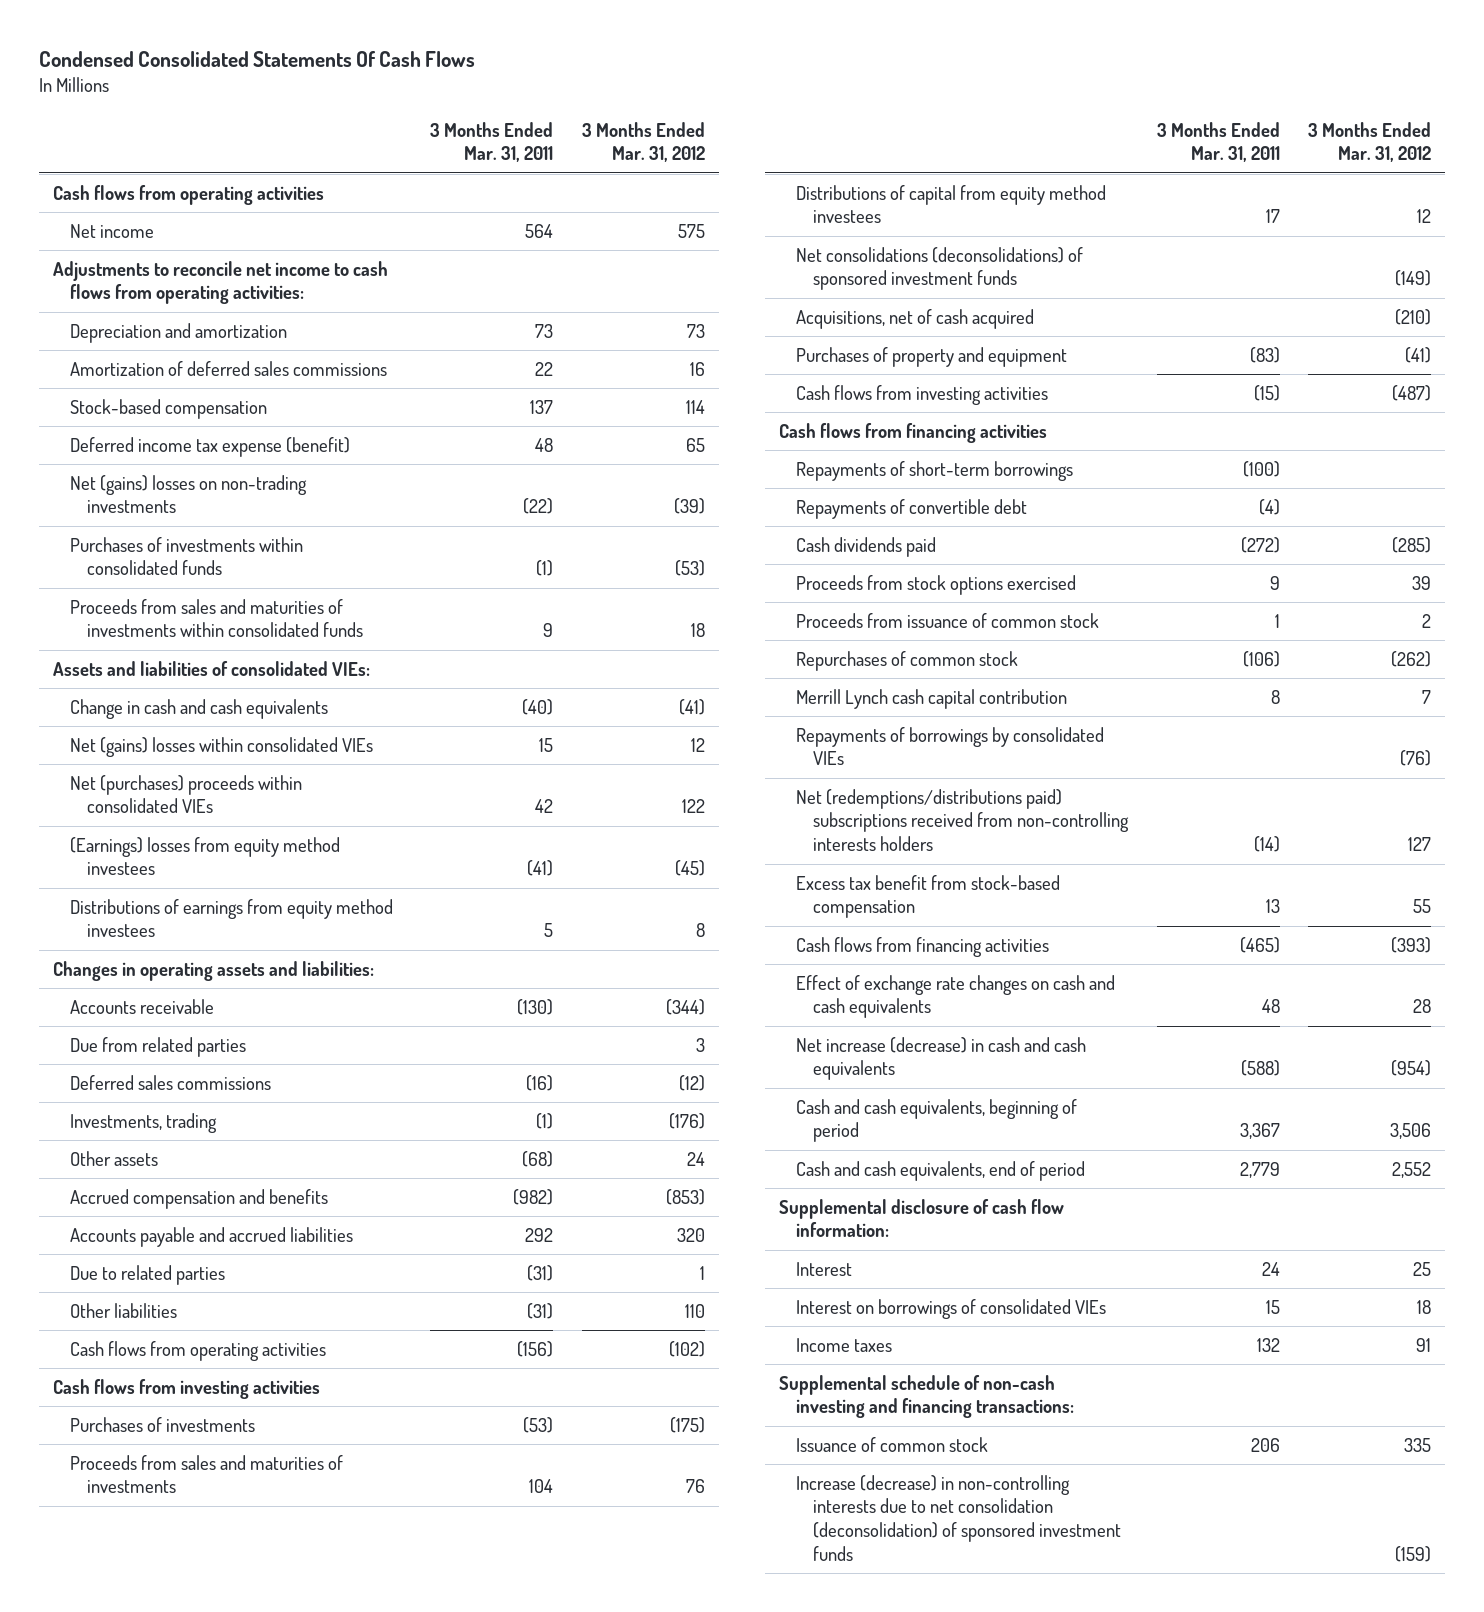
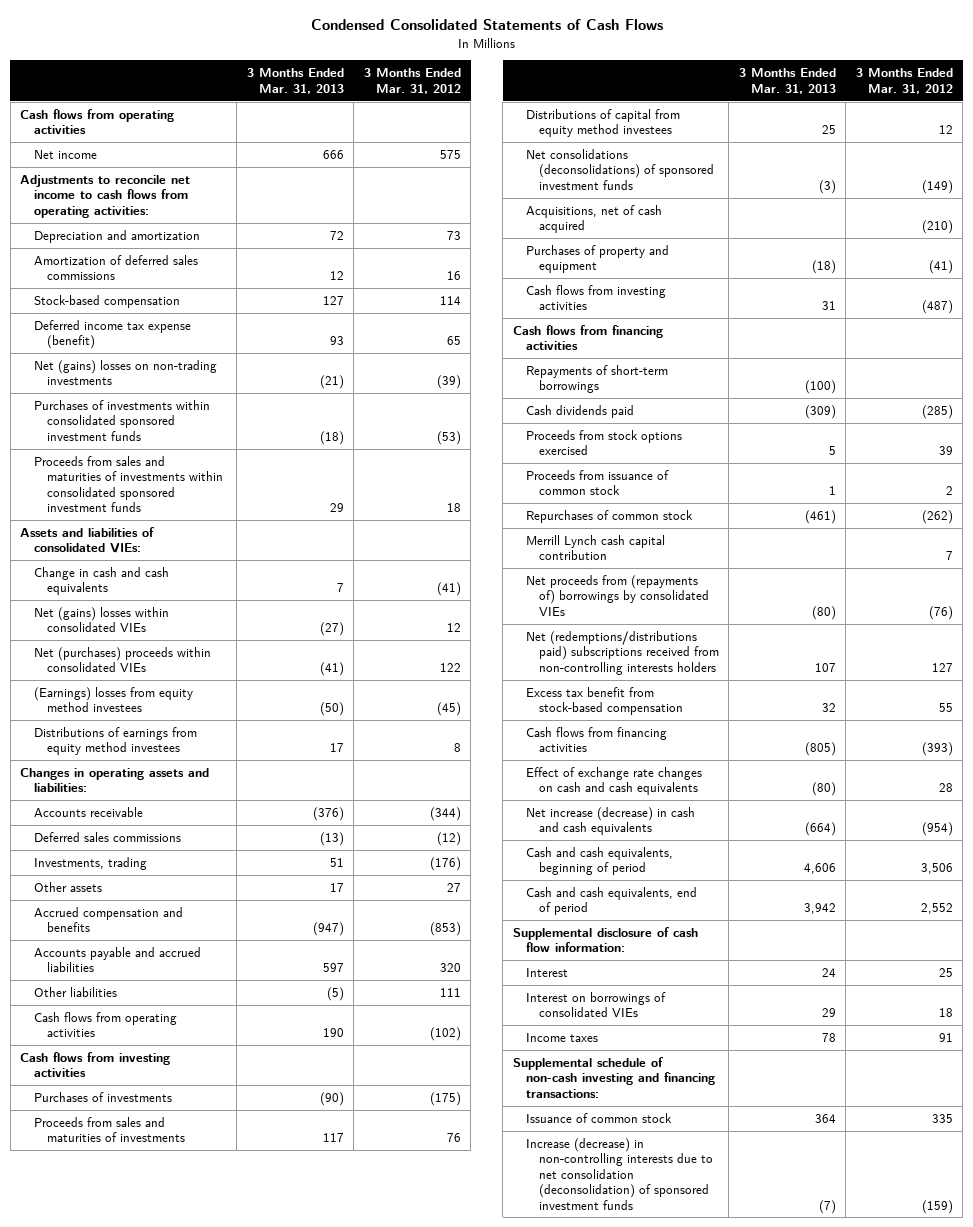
[38,51,475,68] Condensed Consolidated Statements Of Cash Flows -> [310,19,663,31] Condensed Consolidated Statements of Cash Flows
[430,121,554,163] 3 Months Ended Mar. 31, 2011 -> none
none -> [246,68,344,94] 3 Months Ended Mar. 31, 2013
[70,536,304,576] Purchases of investments within consolidated funds -> [33,399,210,441] Purchases of investments within consolidated sponsored investment funds
[70,598,364,638] Proceeds from sales and maturities of investments within consolidated funds -> [33,455,223,513] Proceeds from sales and maturities of investments within consolidated sponsored investment funds
[70,1036,247,1057] Due from related parties -> none
[686,1151,705,1166] 24 -> [446,882,461,892] 27
[70,1264,226,1285] Due to related parties -> none
[684,1303,705,1318] 110 -> [439,987,461,997] 111
[796,498,1028,519] Repayments of convertible debt -> none
[796,726,1105,766] Repayments of borrowings by consolidated VIEs -> [525,574,709,616] Net proceeds from (repayments of) borrowings by consolidated VIEs

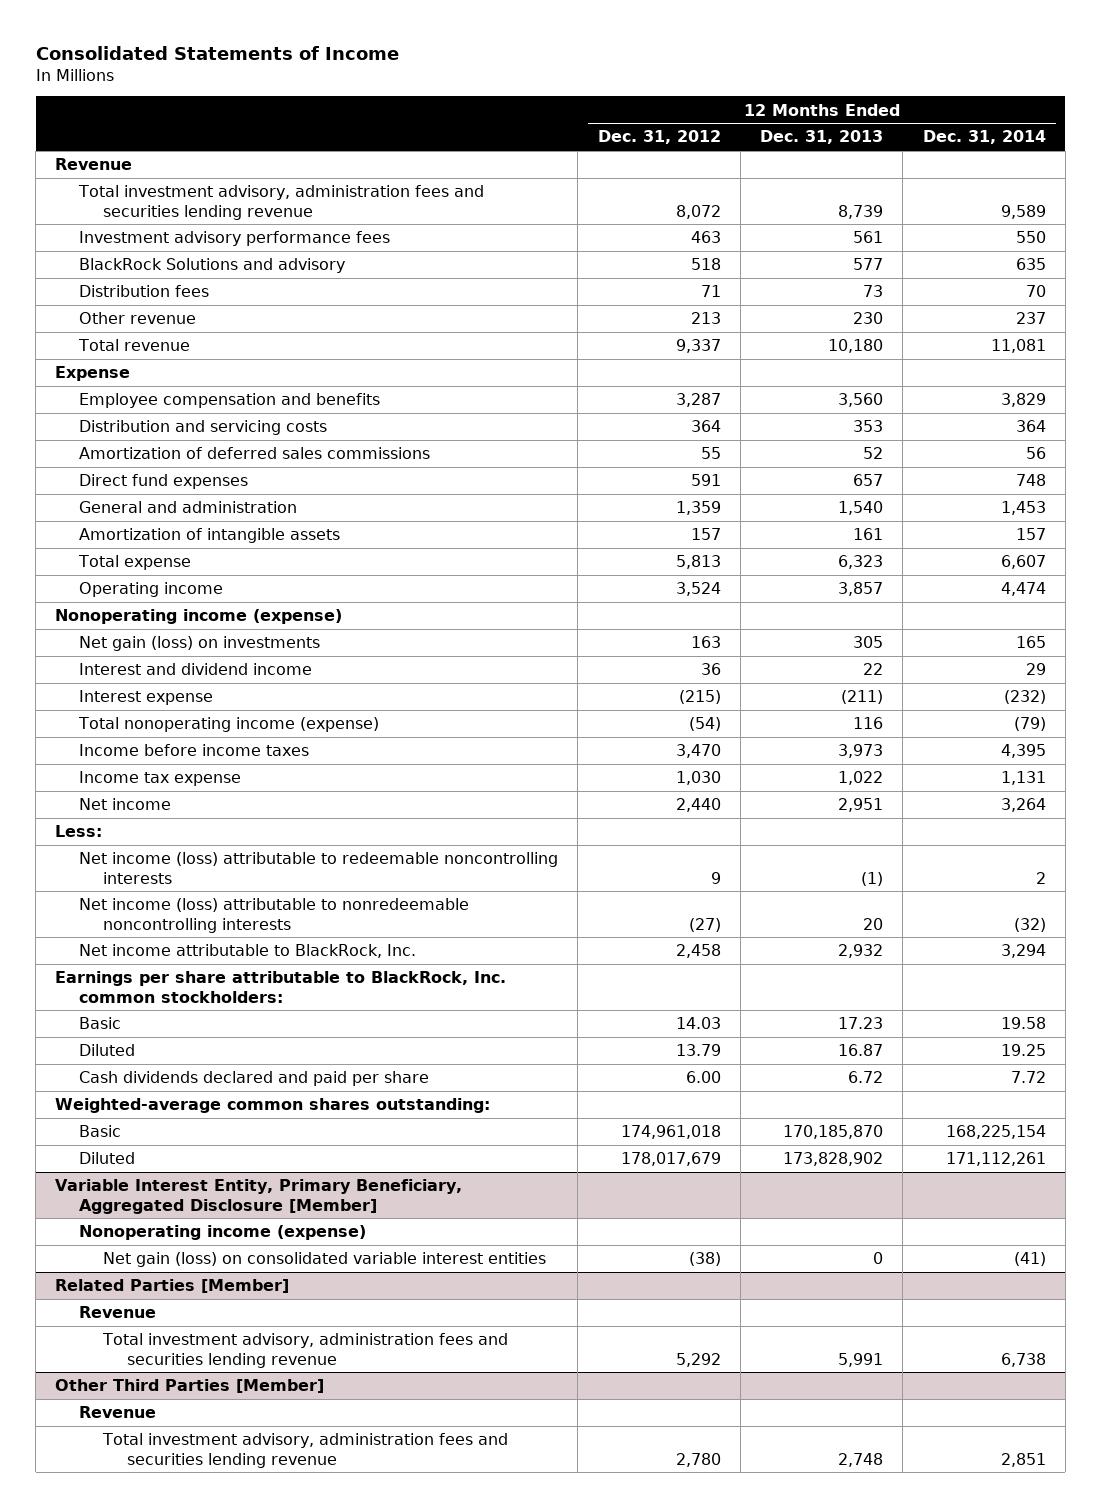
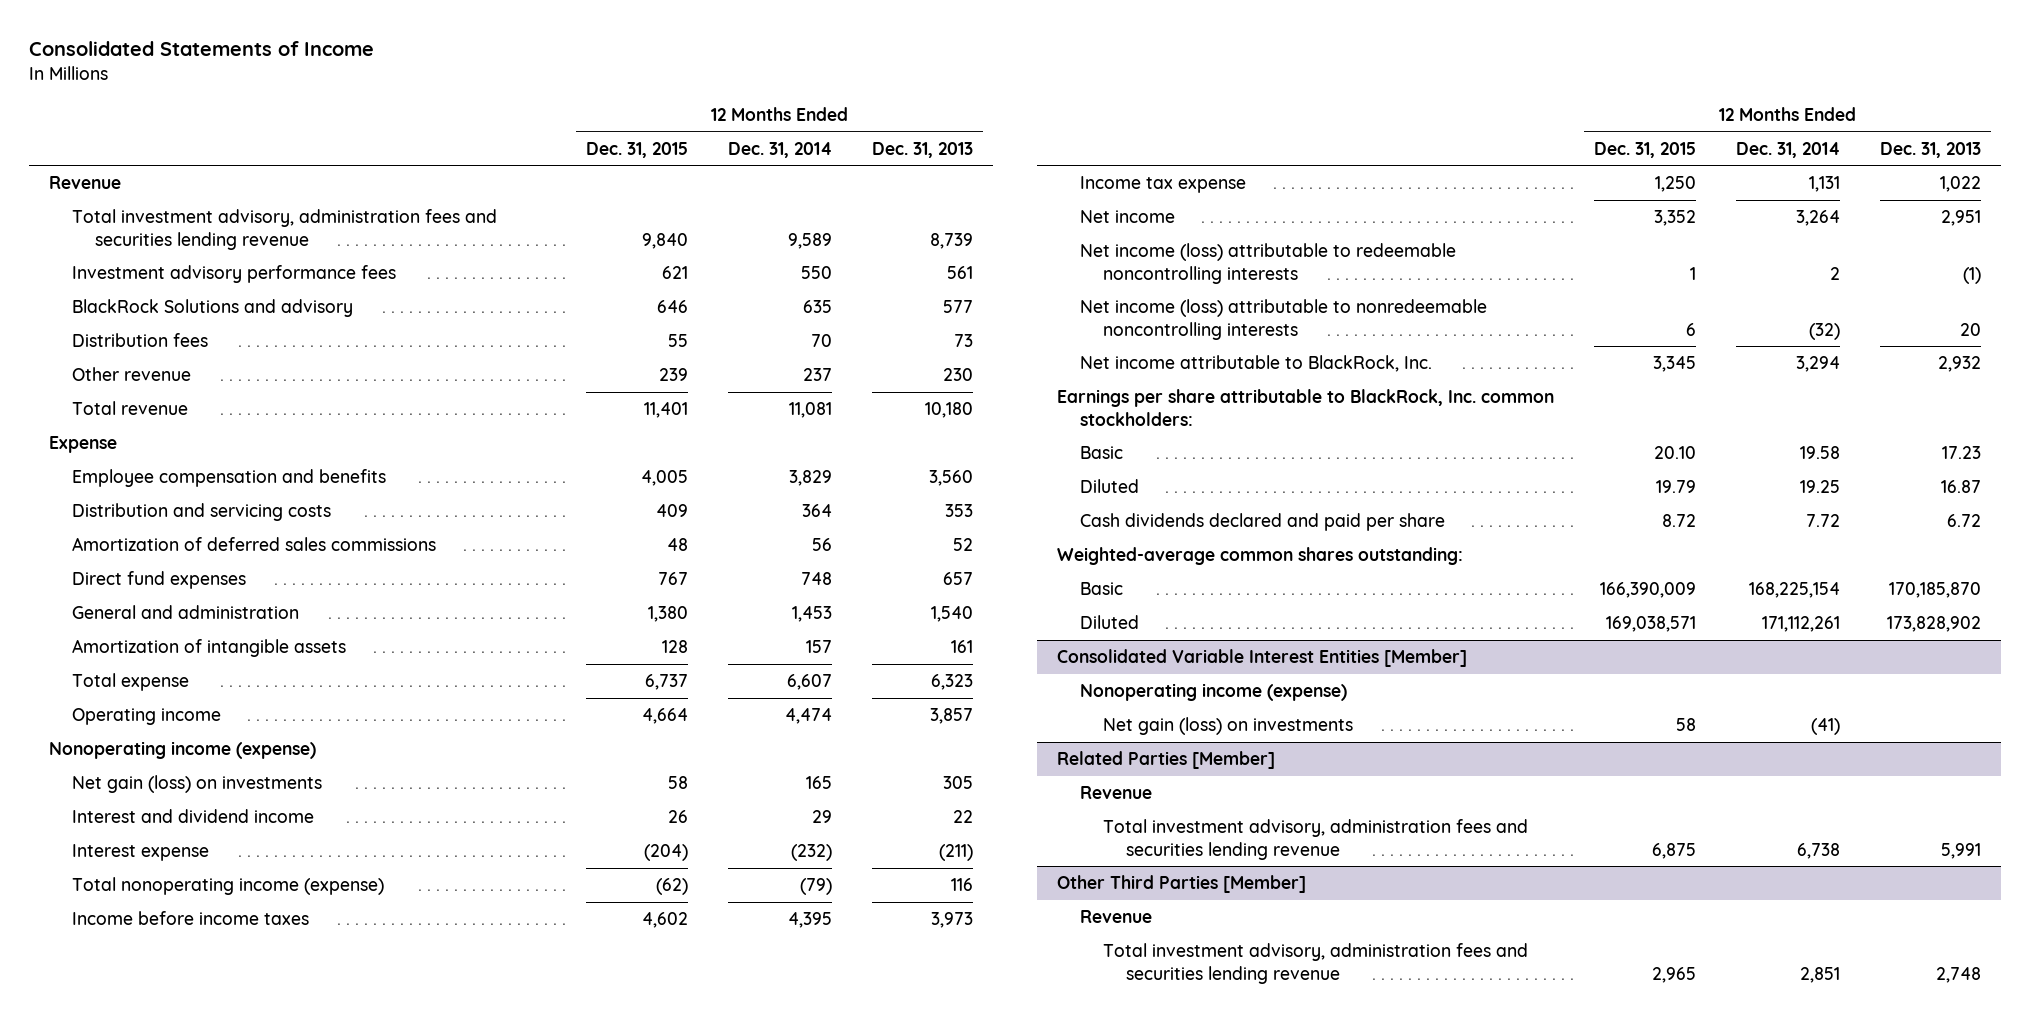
[597,130,721,145] Dec. 31, 2012 -> none
none -> [586,141,689,158] Dec. 31, 2015
[55,825,103,838] Less: -> none
[55,1179,463,1214] Variable Interest Entity, Primary Beneficiary, Aggregated Disclosure [Member] -> [1057,649,1468,668] Consolidated Variable Interest Entities [Member]
[102,1252,546,1268] Net gain (loss) on consolidated variable interest entities -> none
none -> [1103,717,1354,736] Net gain (loss) on investments

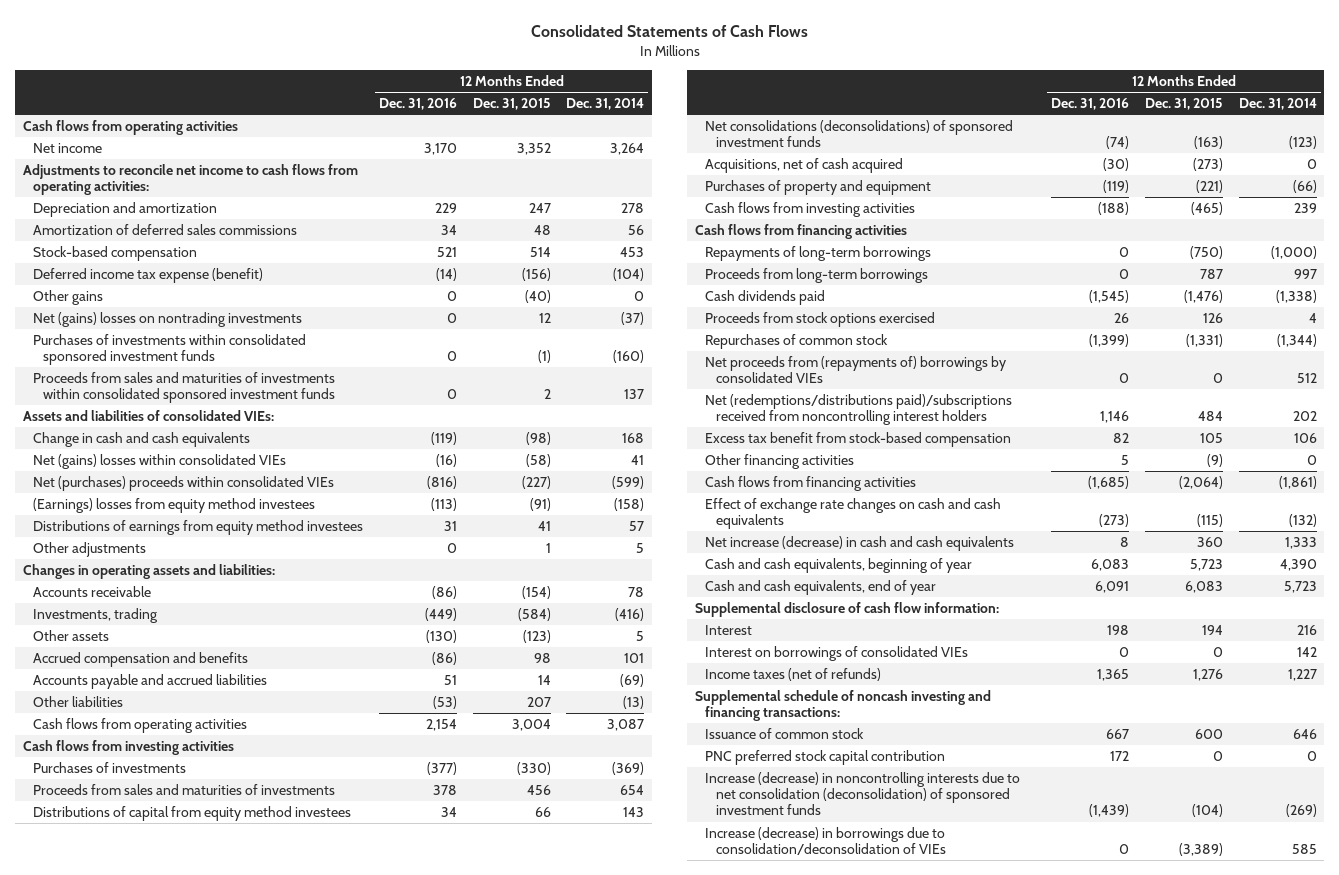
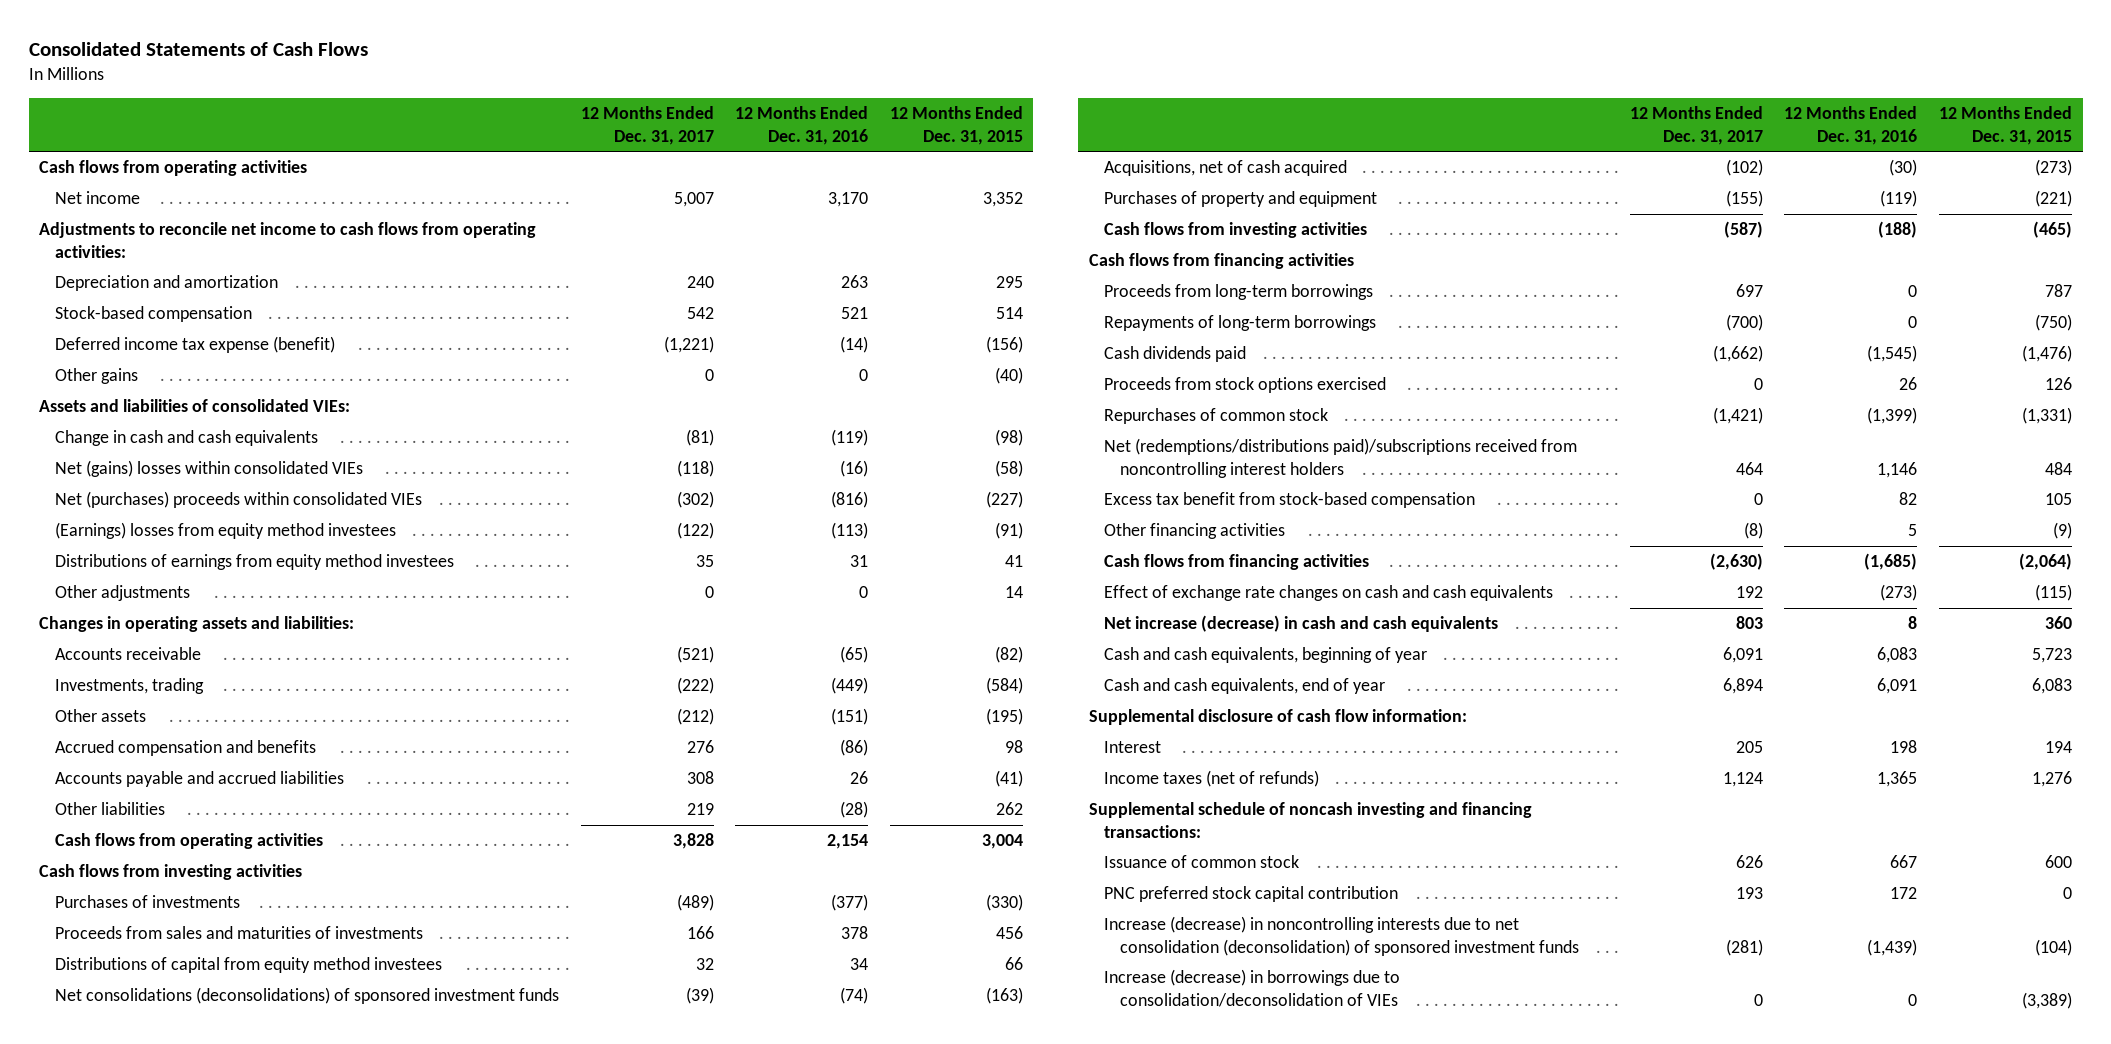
[566,98,645,111] Dec. 31, 2014 -> none
none -> [580,105,714,145] 12 Months Ended Dec. 31, 2017
[33,223,298,235] Amortization of deferred sales commissions -> none
[434,202,457,213] 229 -> [841,275,869,289] 263
[528,202,551,213] 247 -> [995,276,1023,289] 295
[33,311,303,327] Net (gains) losses on nontrading investments -> none
[33,333,307,366] Purchases of investments within consolidated sponsored investment funds -> none
[33,371,336,404] Proceeds from sales and maturities of investments within consolidated sponsored investment funds -> none
[545,542,551,553] 1 -> [1004,586,1023,599] 14
[431,585,457,599] (86) -> [840,646,869,664] (65)
[521,585,551,599] (154) -> [994,646,1023,664] (82)
[425,629,457,643] (130) -> [831,708,869,726] (151)
[522,629,551,643] (123) -> [985,708,1023,726] (195)
[443,674,457,685] 51 -> [850,771,869,785] 26
[537,674,551,685] 14 -> [994,770,1023,788] (41)
[432,695,457,709] (53) -> [840,801,869,819] (28)
[526,696,551,707] 207 -> [995,802,1023,816] 262
[705,245,932,261] Repayments of long-term borrowings -> [1104,315,1377,332] Repayments of long-term borrowings
[705,355,1007,384] Net proceeds from (repayments of) borrowings by consolidated VIEs -> none
[705,645,969,661] Interest on borrowings of consolidated VIEs -> none

